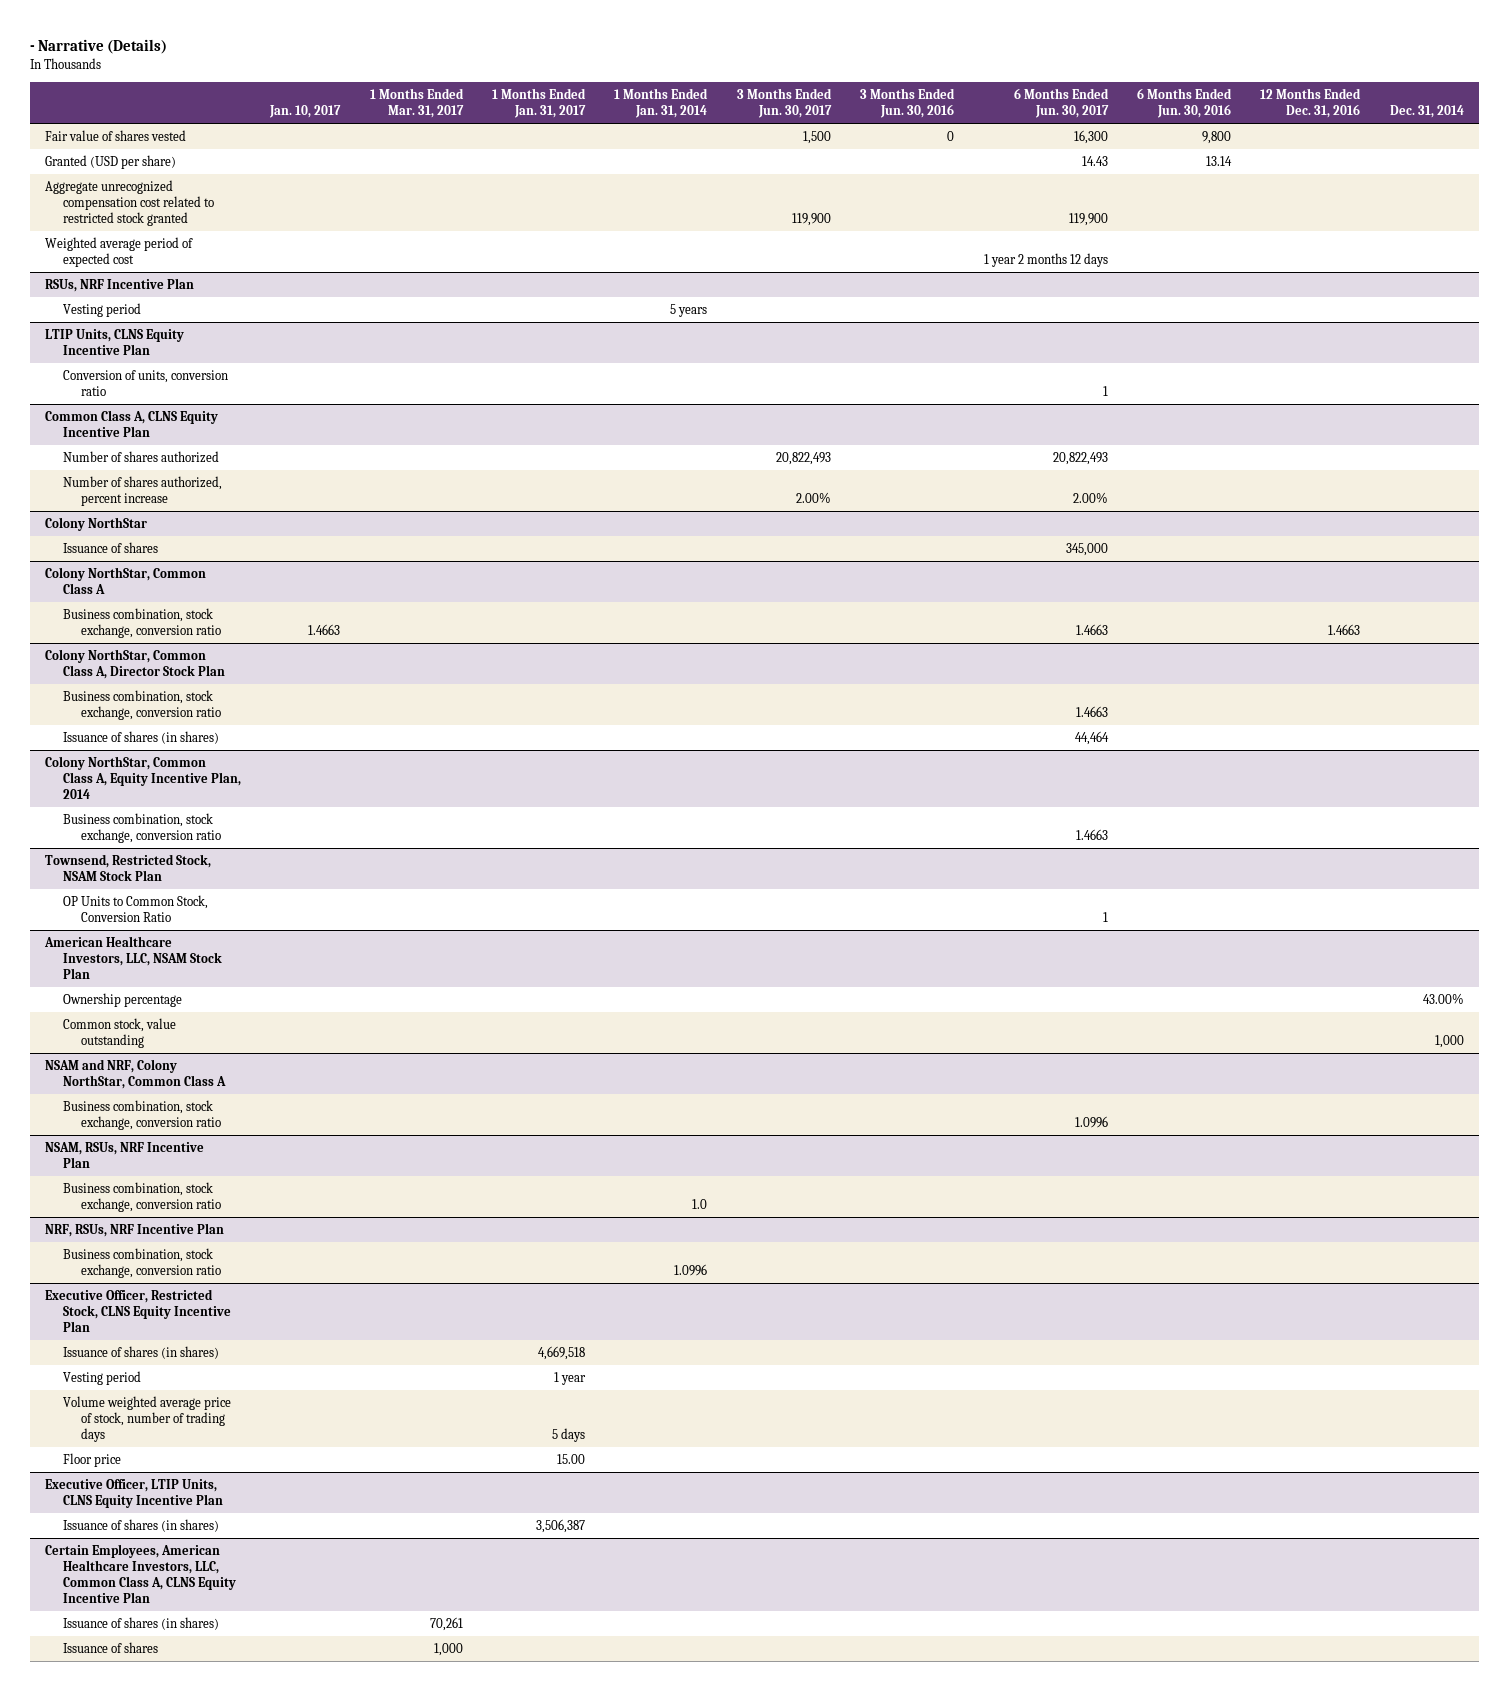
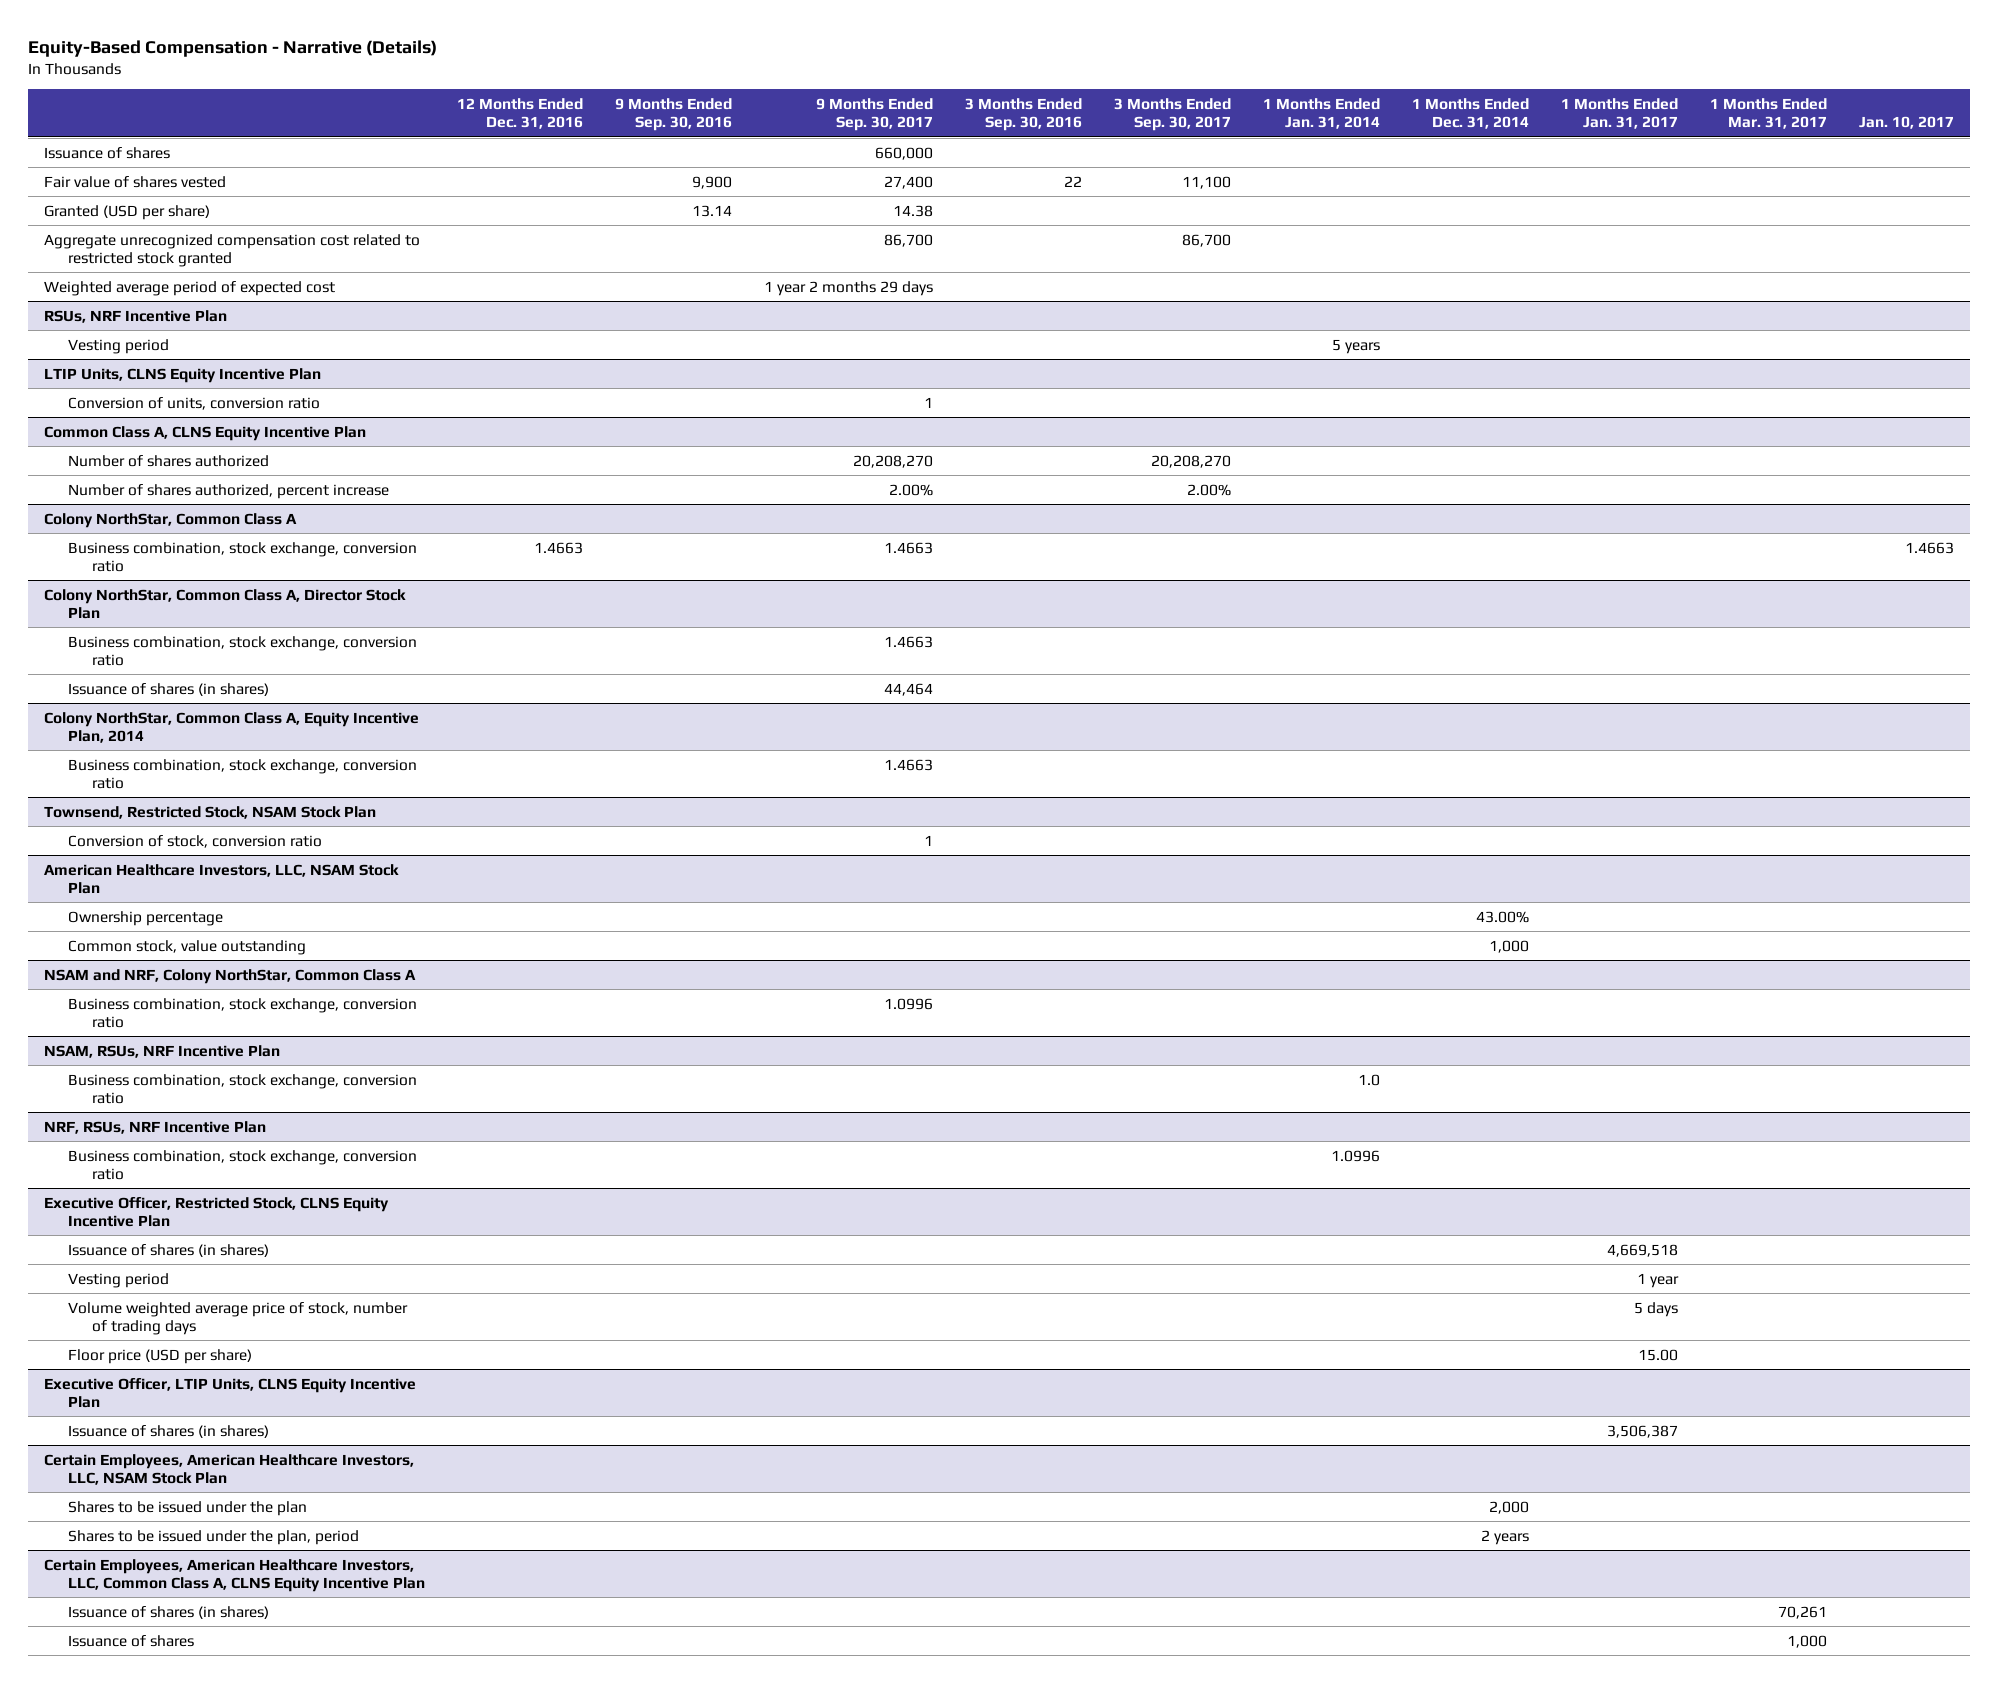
[30,38,168,54] - Narrative (Details) -> [28,39,438,57] Equity-Based Compensation - Narrative (Details)
[736,88,832,118] 3 Months Ended Jun. 30, 2017 -> none
[860,88,956,118] 3 Months Ended Jun. 30, 2016 -> none
[1013,88,1109,118] 6 Months Ended Jun. 30, 2017 -> none
[1137,88,1233,118] 6 Months Ended Jun. 30, 2016 -> none
[1389,104,1464,118] Dec. 31, 2014 -> none
none -> [614,97,732,131] 9 Months Ended Sep. 30, 2016
none -> [815,97,933,131] 9 Months Ended Sep. 30, 2017
none -> [964,97,1082,131] 3 Months Ended Sep. 30, 2016
none -> [1113,97,1231,131] 3 Months Ended Sep. 30, 2017
none -> [1411,97,1529,129] 1 Months Ended Dec. 31, 2014
none -> [44,146,171,159] Issuance of shares
[45,517,148,532] Colony NorthStar -> none
[62,542,158,554] Issuance of shares -> none
[62,895,208,922] OP Units to Common Stock, Conversion Ratio -> [68,834,323,848] Conversion of stock, conversion ratio
[62,1453,121,1468] Floor price -> [68,1348,253,1364] Floor price (USD per share)
none -> [44,1453,415,1485] Certain Employees, American Healthcare Investors, LLC, NSAM Stock Plan
none -> [68,1500,308,1516] Shares to be issued under the plan
none -> [68,1529,360,1545] Shares to be issued under the plan, period

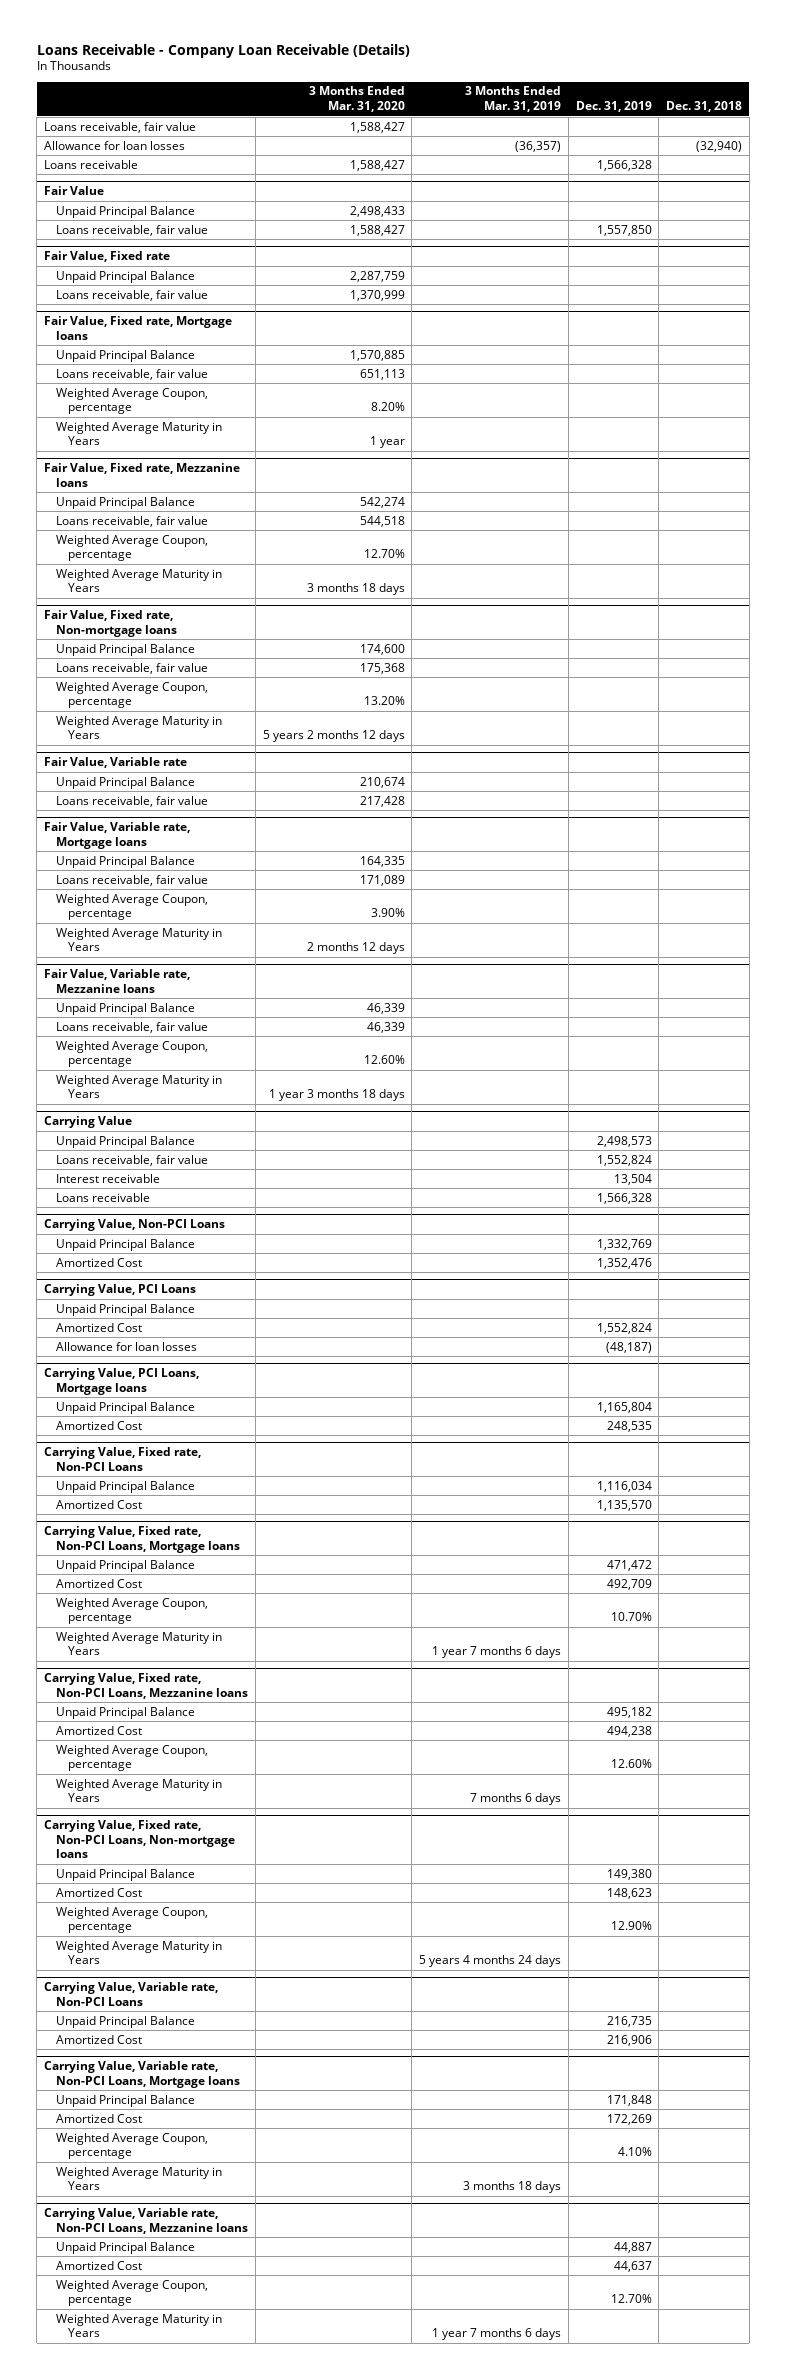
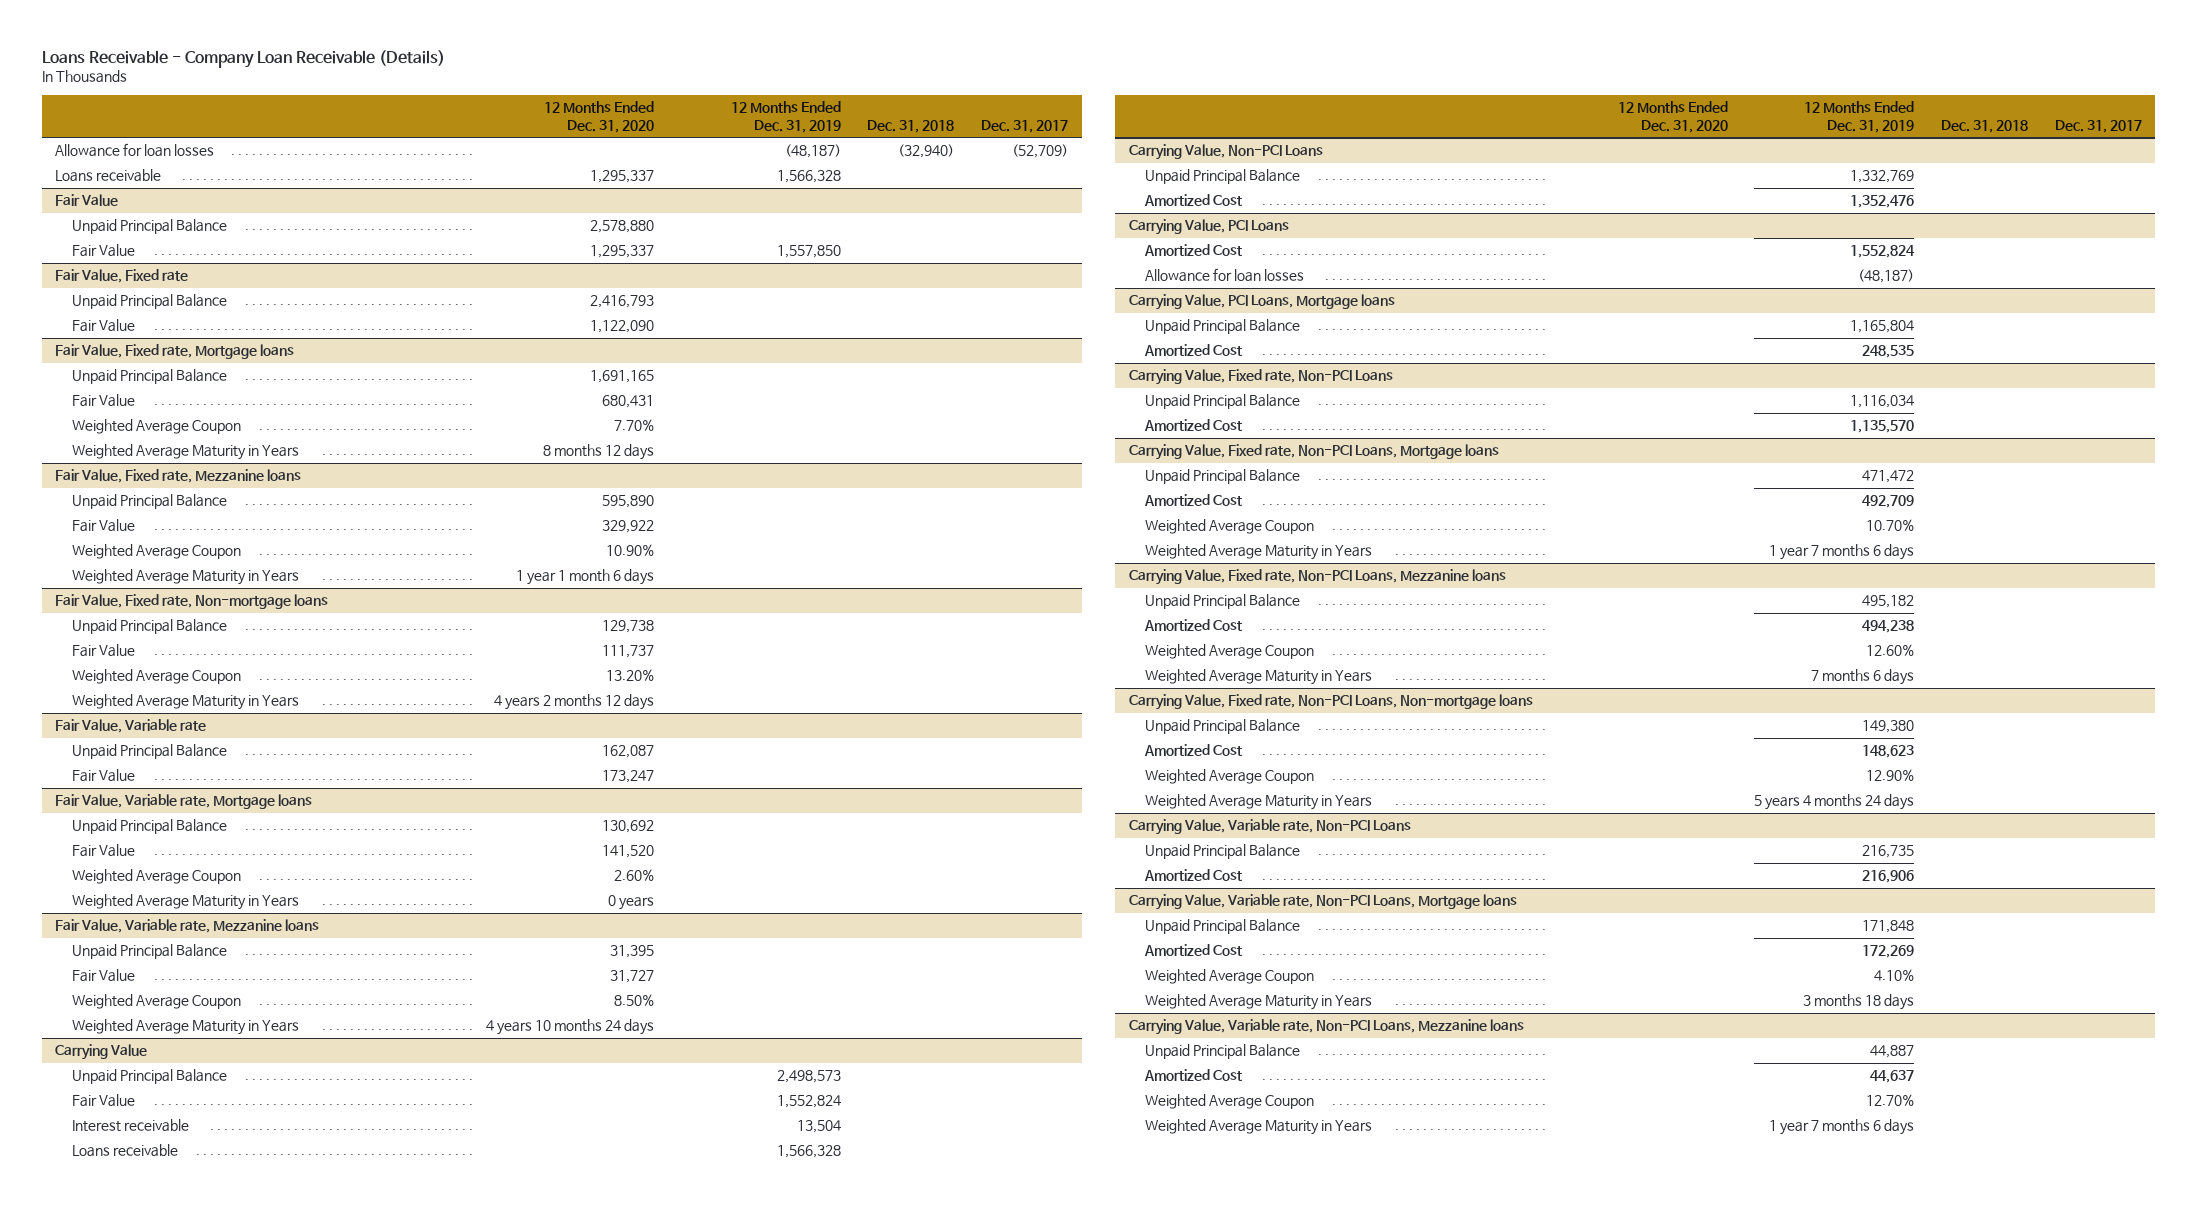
[308,86,405,112] 3 Months Ended Mar. 31, 2020 -> none
[465,86,562,112] 3 Months Ended Mar. 31, 2019 -> none
[575,100,652,112] Dec. 31, 2019 -> none
none -> [543,101,654,133] 12 Months Ended Dec. 31, 2020
none -> [730,101,841,133] 12 Months Ended Dec. 31, 2019
none -> [981,119,1069,133] Dec. 31, 2017
[43,121,196,133] Loans receivable, fair value -> none
[56,224,209,236] Loans receivable, fair value -> [71,244,135,258] Fair Value
[56,289,209,301] Loans receivable, fair value -> [71,319,135,333] Fair Value
[56,368,209,380] Loans receivable, fair value -> [71,394,135,408] Fair Value
[56,387,209,415] Weighted Average Coupon, percentage -> [71,419,241,435] Weighted Average Coupon
[56,515,209,527] Loans receivable, fair value -> [71,519,135,533] Fair Value
[56,534,209,562] Weighted Average Coupon, percentage -> [71,544,241,560] Weighted Average Coupon
[56,662,209,674] Loans receivable, fair value -> [71,644,135,658] Fair Value
[56,681,209,709] Weighted Average Coupon, percentage -> [71,669,241,685] Weighted Average Coupon
[56,795,209,807] Loans receivable, fair value -> [71,769,135,783] Fair Value
[56,874,209,886] Loans receivable, fair value -> [71,844,135,858] Fair Value
[56,893,209,921] Weighted Average Coupon, percentage -> [71,869,241,885] Weighted Average Coupon
[56,1021,209,1033] Loans receivable, fair value -> [71,969,135,983] Fair Value
[56,1040,209,1068] Weighted Average Coupon, percentage -> [71,994,241,1010] Weighted Average Coupon
[56,1154,209,1166] Loans receivable, fair value -> [71,1094,135,1108] Fair Value
[56,1303,196,1316] Unpaid Principal Balance -> none
[56,1597,209,1625] Weighted Average Coupon, percentage -> [1145,519,1315,535] Weighted Average Coupon
[56,1744,209,1772] Weighted Average Coupon, percentage -> [1145,644,1315,660] Weighted Average Coupon
[56,1906,209,1934] Weighted Average Coupon, percentage -> [1145,769,1315,785] Weighted Average Coupon
[56,2132,209,2160] Weighted Average Coupon, percentage -> [1145,969,1315,985] Weighted Average Coupon
[56,2279,209,2307] Weighted Average Coupon, percentage -> [1145,1094,1315,1110] Weighted Average Coupon

